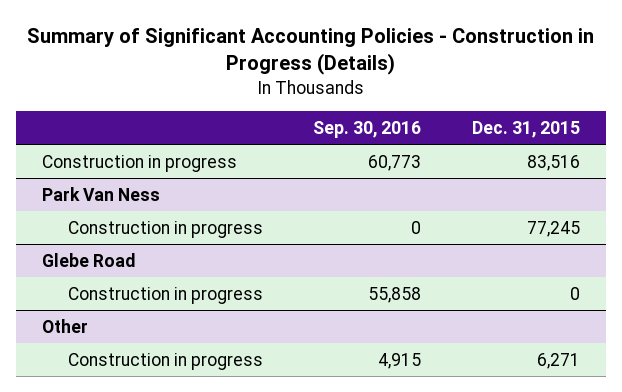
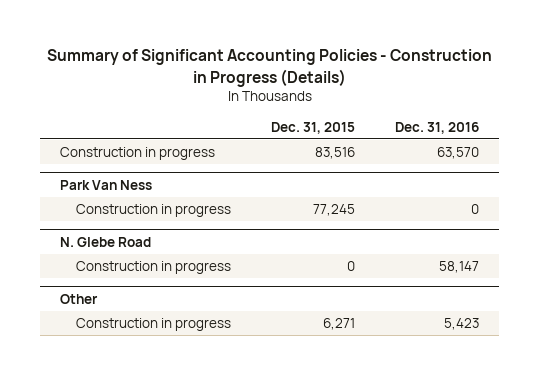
[313,121,422,139] Sep. 30, 2016 -> none
none -> [394,121,479,134] Dec. 31, 2016
[41,252,135,267] Glebe Road -> [60,236,152,247] N. Glebe Road

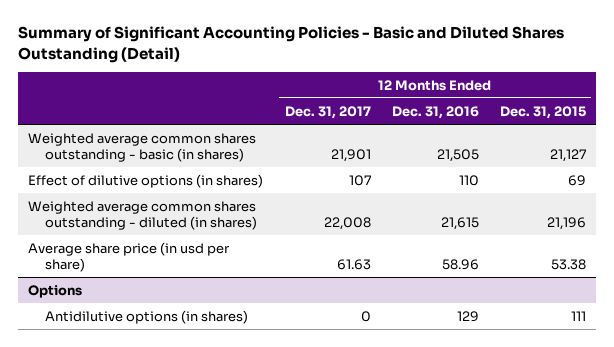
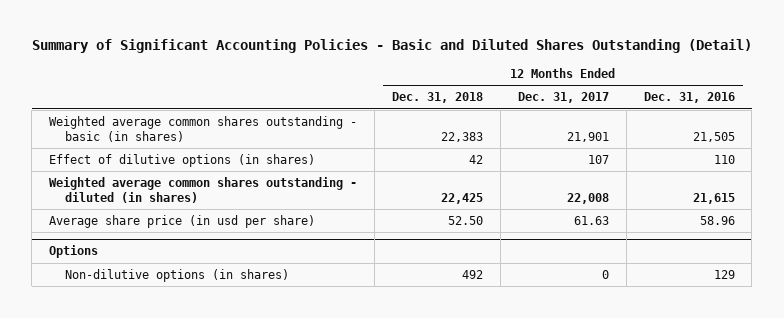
[499,105,586,119] Dec. 31, 2015 -> none
none -> [391,92,483,104] Dec. 31, 2018
[45,309,249,324] Antidilutive options (in shares) -> [65,269,290,283] Non-dilutive options (in shares)

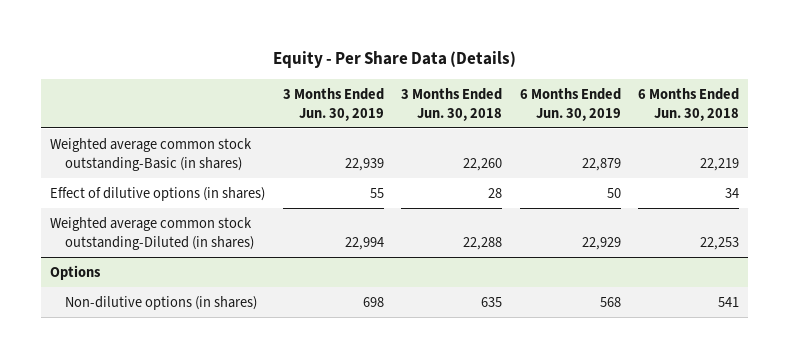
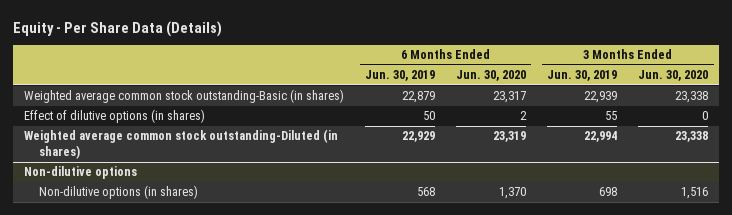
[401,87,503,121] 3 Months Ended Jun. 30, 2018 -> none
[638,87,740,121] 6 Months Ended Jun. 30, 2018 -> none
none -> [456,70,527,82] Jun. 30, 2020
none -> [638,70,709,82] Jun. 30, 2020
[49,264,101,280] Options -> [23,166,137,180] Non-dilutive options

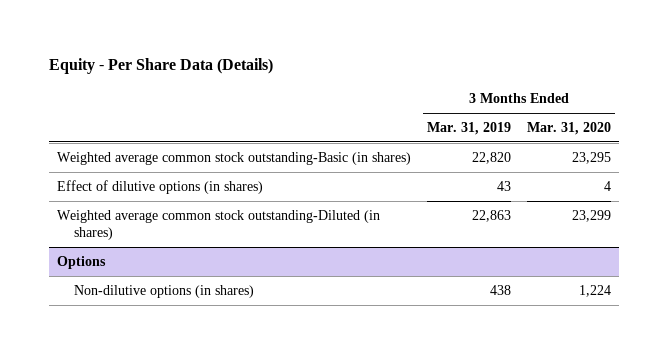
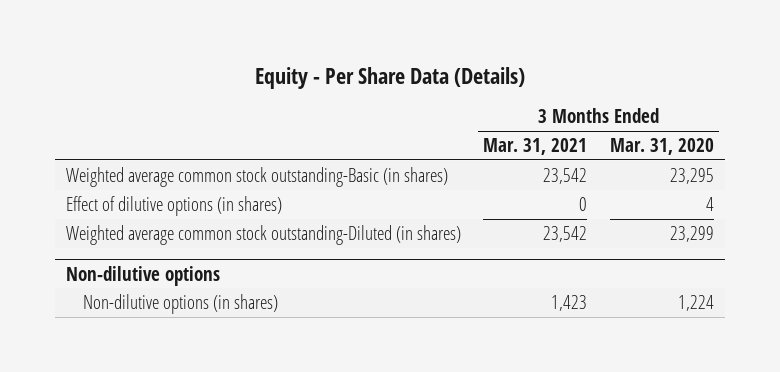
[426,121,511,135] Mar. 31, 2019 -> none
none -> [483,138,588,156] Mar. 31, 2021
[56,255,106,269] Options -> [65,265,220,286] Non-dilutive options

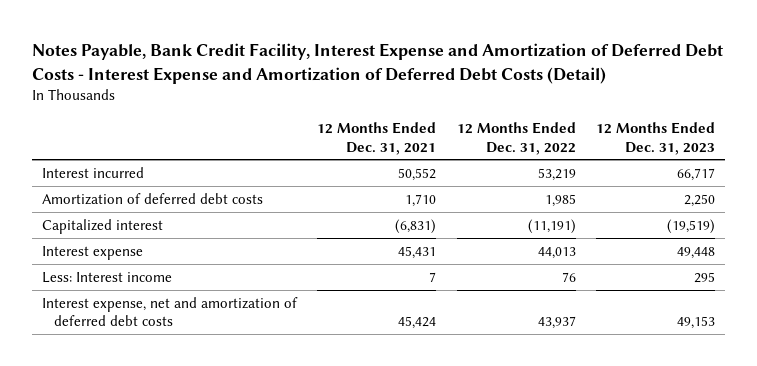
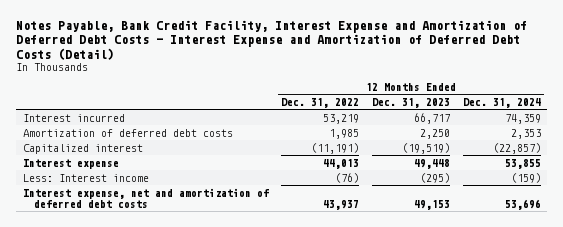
[317,121,437,155] 12 Months Ended Dec. 31, 2021 -> none
none -> [462,98,541,109] Dec. 31, 2024
[561,271,576,282] 76 -> [335,172,360,183] (76)
[693,271,715,283] 295 -> [419,172,450,183] (295)

